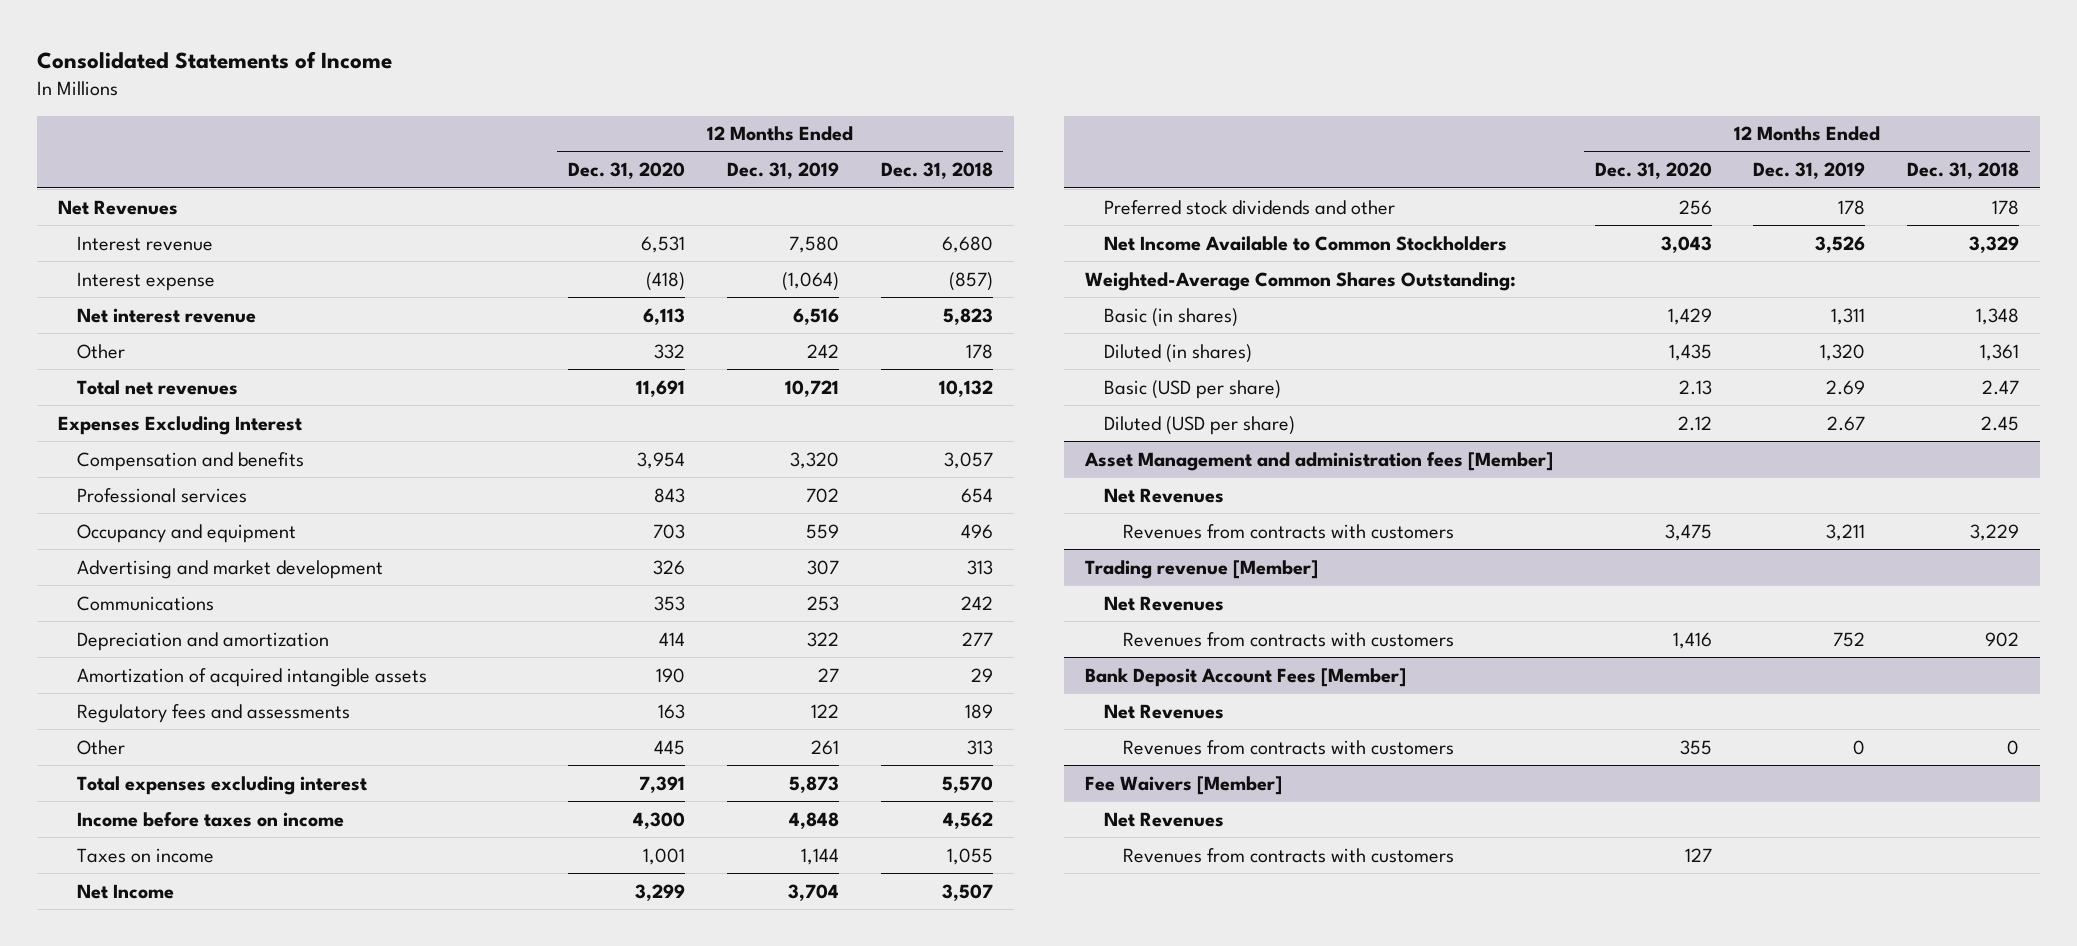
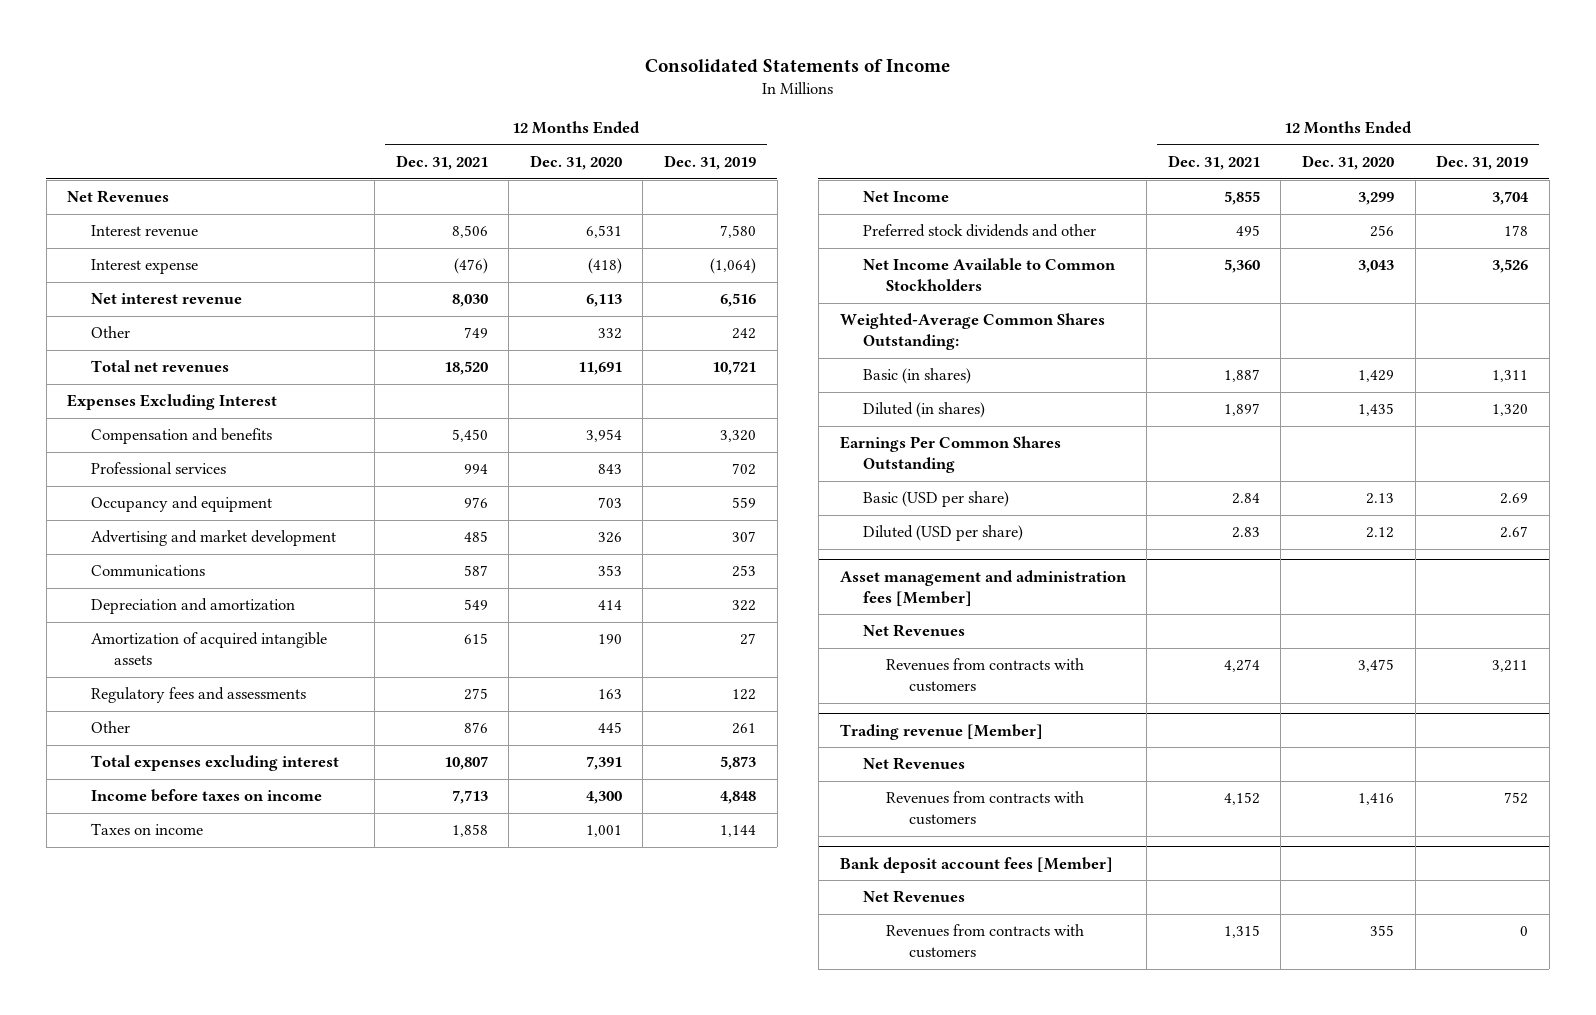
[880,162,993,180] Dec. 31, 2018 -> none
none -> [395,155,488,171] Dec. 31, 2021
none -> [839,436,1061,474] Earnings Per Common Shares Outstanding
[1083,451,1553,471] Asset Management and administration fees [Member] -> [839,569,1127,606] Asset management and administration fees [Member]
[1084,667,1406,687] Bank Deposit Account Fees [Member] -> [839,856,1113,873] Bank deposit account fees [Member]
[1084,775,1282,795] Fee Waivers [Member] -> none
[1103,811,1224,827] Net Revenues -> none
[1122,847,1454,863] Revenues from contracts with customers -> none

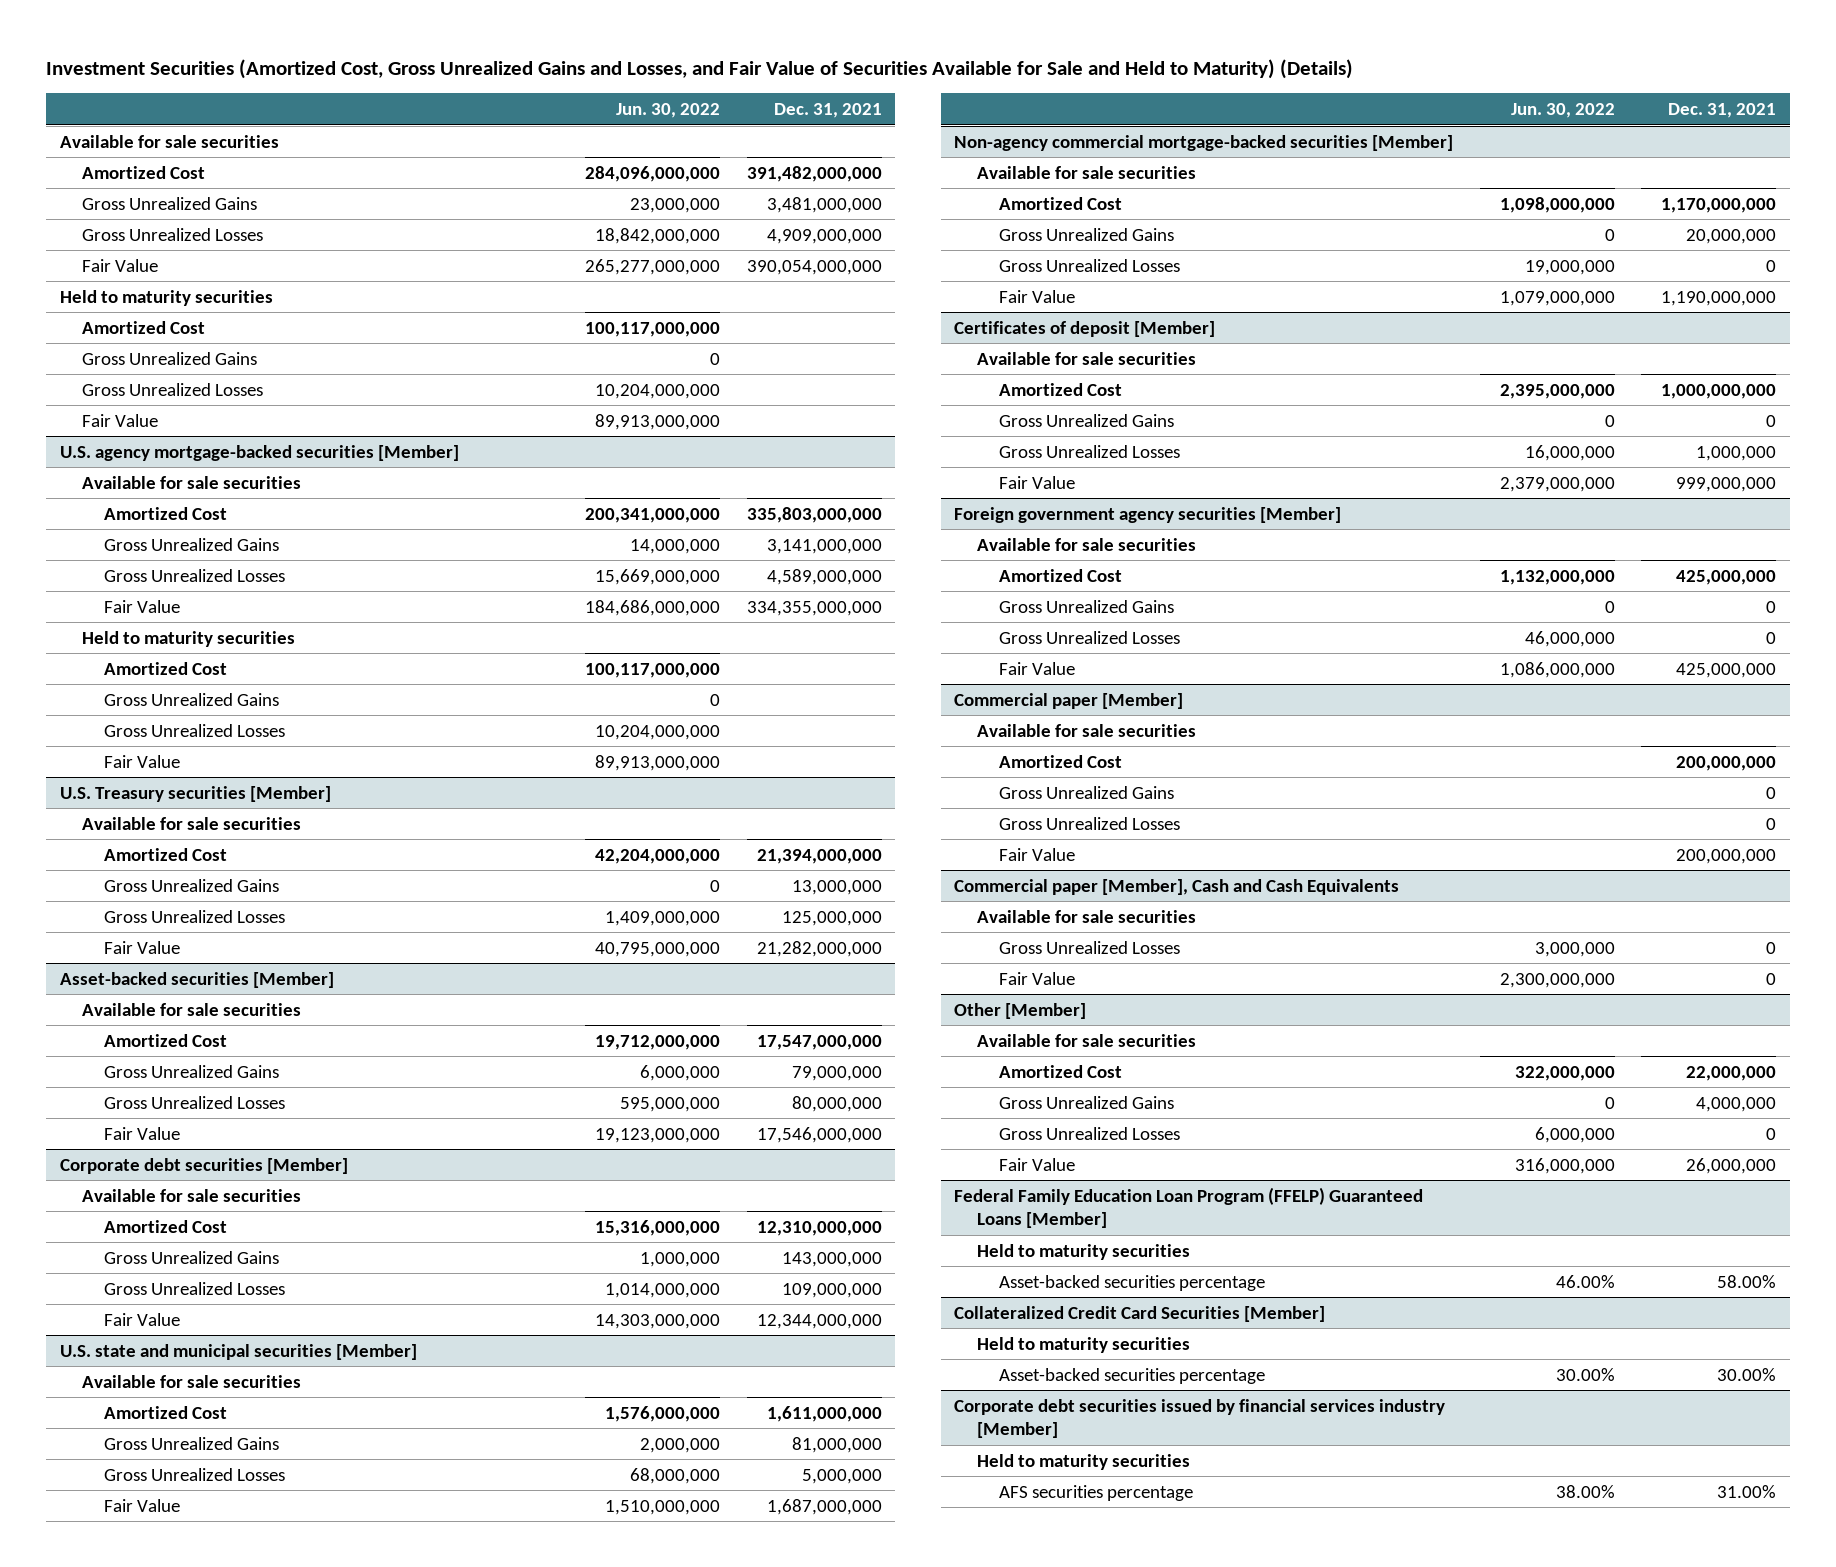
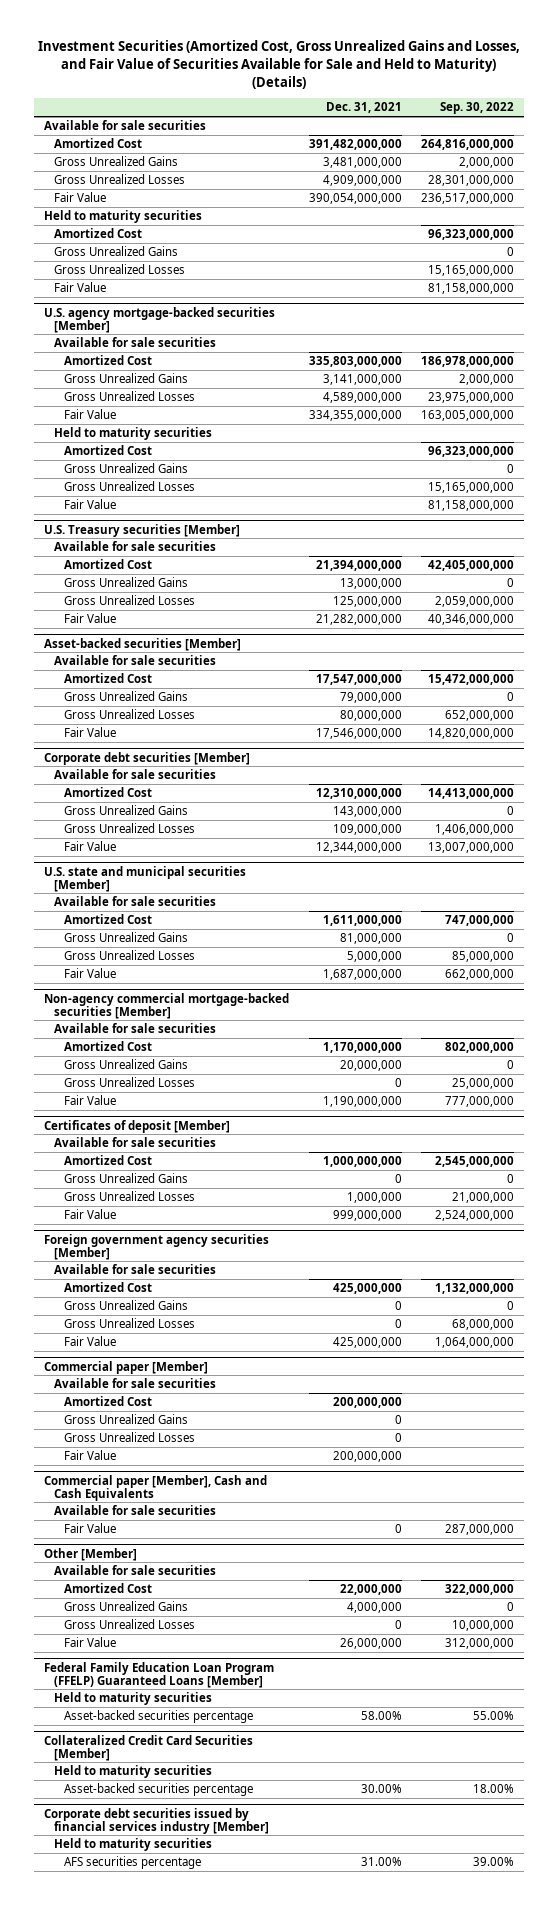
[616,103,721,119] Jun. 30, 2022 -> none
none -> [440,102,515,115] Sep. 30, 2022
[998,940,1180,954] Gross Unrealized Losses -> none

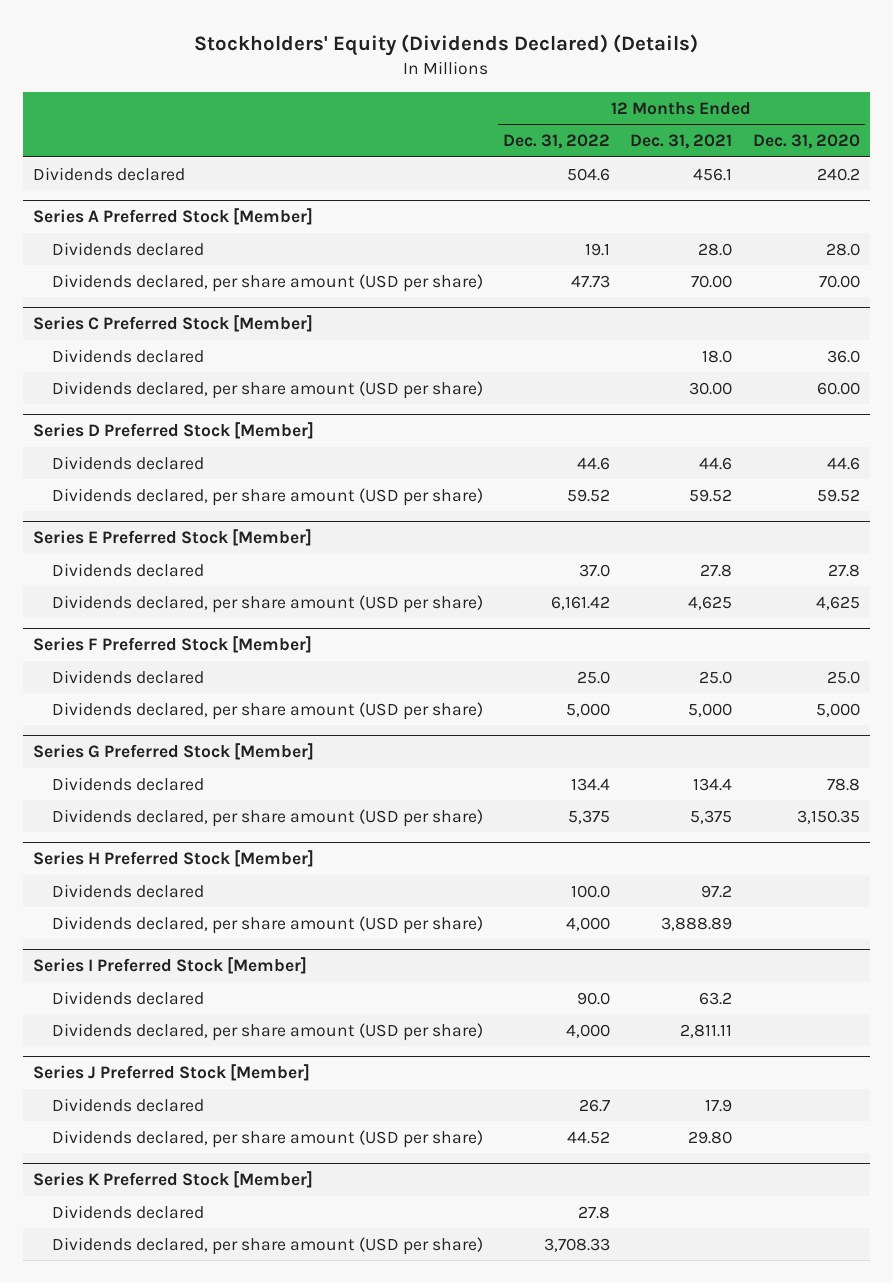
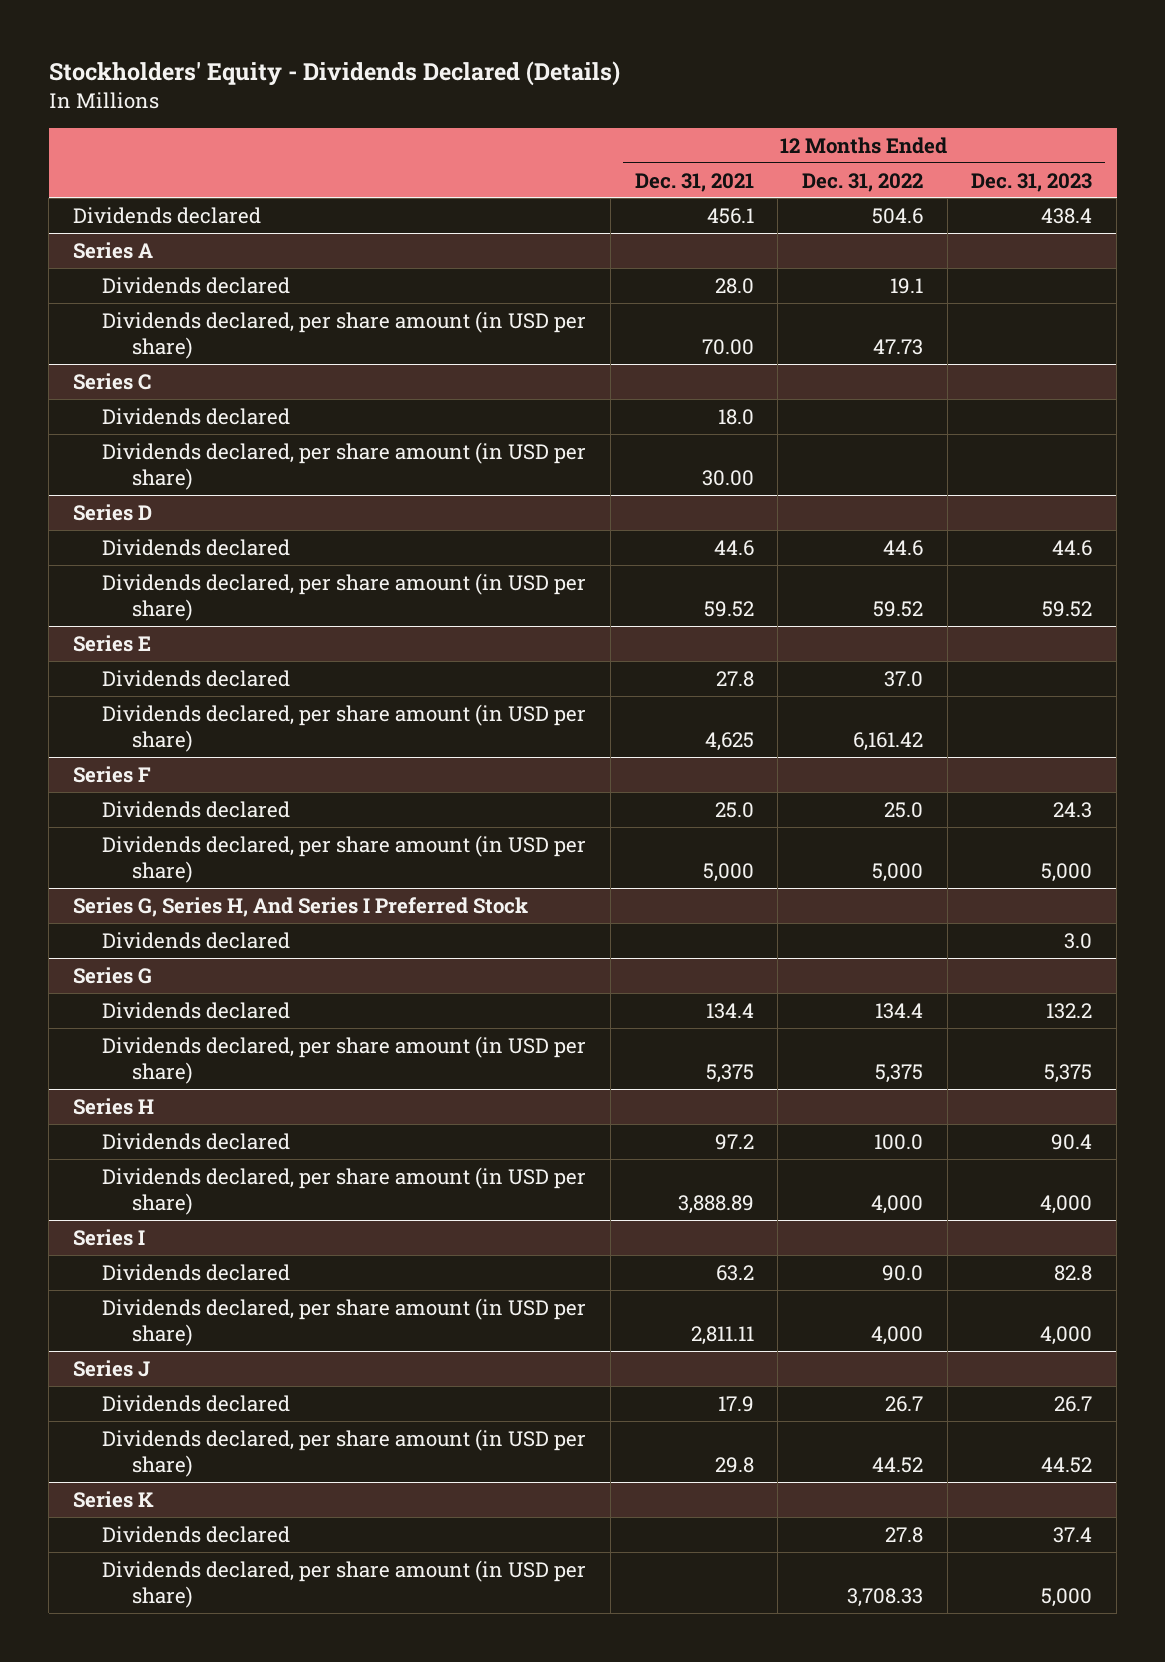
[194,34,699,57] Stockholders' Equity (Dividends Declared) (Details) -> [48,61,620,87] Stockholders' Equity - Dividends Declared (Details)
[752,134,860,150] Dec. 31, 2020 -> none
none -> [971,172,1093,192] Dec. 31, 2023
[32,208,313,226] Series A Preferred Stock [Member] -> [73,241,154,259] Series A
[51,273,483,292] Dividends declared, per share amount (USD per share) -> [102,310,587,359] Dividends declared, per share amount (in USD per share)
[32,315,313,333] Series C Preferred Stock [Member] -> [73,372,152,390] Series C
[51,380,483,399] Dividends declared, per share amount (USD per share) -> [102,441,587,490] Dividends declared, per share amount (in USD per share)
[32,422,314,440] Series D Preferred Stock [Member] -> [73,503,153,521] Series D
[51,487,483,506] Dividends declared, per share amount (USD per share) -> [102,572,587,621] Dividends declared, per share amount (in USD per share)
[32,529,312,547] Series E Preferred Stock [Member] -> [73,634,152,652] Series E
[51,594,483,613] Dividends declared, per share amount (USD per share) -> [102,703,587,752] Dividends declared, per share amount (in USD per share)
[32,636,312,654] Series F Preferred Stock [Member] -> [73,765,152,783] Series F
[51,701,483,720] Dividends declared, per share amount (USD per share) -> [102,834,587,883] Dividends declared, per share amount (in USD per share)
none -> [73,896,529,917] Series G, Series H, And Series I Preferred Stock
none -> [102,931,291,949] Dividends declared
[32,743,314,761] Series G Preferred Stock [Member] -> [73,966,153,984] Series G
[51,808,483,827] Dividends declared, per share amount (USD per share) -> [102,1035,587,1084] Dividends declared, per share amount (in USD per share)
[32,850,314,868] Series H Preferred Stock [Member] -> [73,1097,155,1115] Series H
[51,915,483,934] Dividends declared, per share amount (USD per share) -> [102,1166,587,1215] Dividends declared, per share amount (in USD per share)
[32,957,307,975] Series I Preferred Stock [Member] -> [73,1228,146,1246] Series I
[51,1022,483,1041] Dividends declared, per share amount (USD per share) -> [102,1297,587,1346] Dividends declared, per share amount (in USD per share)
[32,1064,310,1082] Series J Preferred Stock [Member] -> [73,1359,151,1377] Series J
[51,1129,483,1148] Dividends declared, per share amount (USD per share) -> [102,1428,587,1477] Dividends declared, per share amount (in USD per share)
[688,1130,733,1144] 29.80 -> [714,1456,754,1473] 29.8
[32,1171,313,1189] Series K Preferred Stock [Member] -> [73,1490,155,1508] Series K
[51,1236,483,1255] Dividends declared, per share amount (USD per share) -> [102,1559,587,1608] Dividends declared, per share amount (in USD per share)

